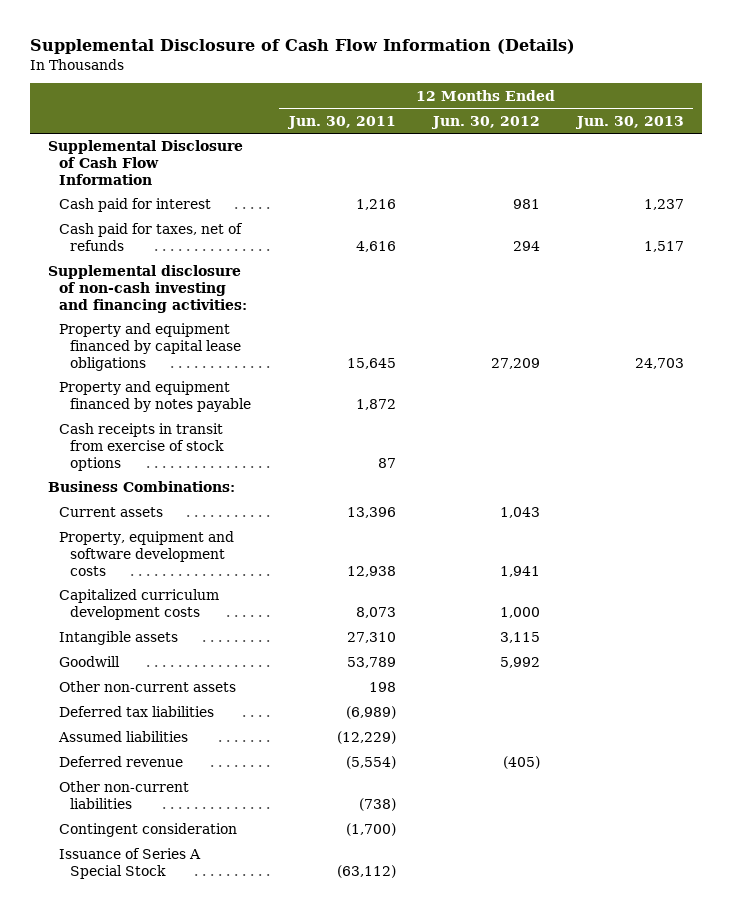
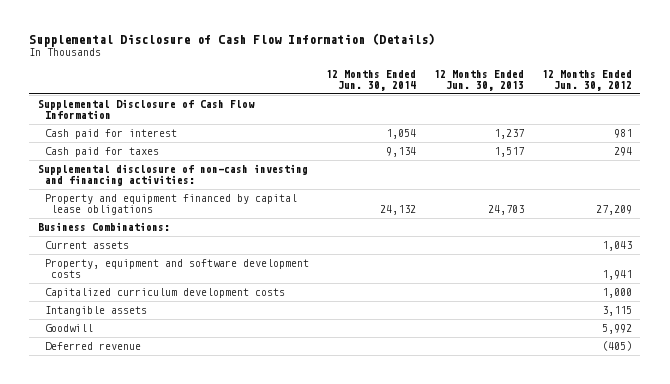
[286,115,396,129] Jun. 30, 2011 -> none
none -> [326,70,417,92] 12 Months Ended Jun. 30, 2014
[59,223,244,252] Cash paid for taxes, net of refunds -> [44,147,159,158] Cash paid for taxes
[59,381,252,413] Property and equipment financed by notes payable -> none
[59,423,225,471] Cash receipts in transit from exercise of stock options -> none
[59,681,237,693] Other non-current assets -> none
[59,706,215,718] Deferred tax liabilities -> none
[58,731,189,743] Assumed liabilities -> none
[59,781,190,810] Other non-current liabilities -> none
[59,823,238,838] Contingent consideration -> none
[59,848,202,880] Issuance of Series A Special Stock -> none

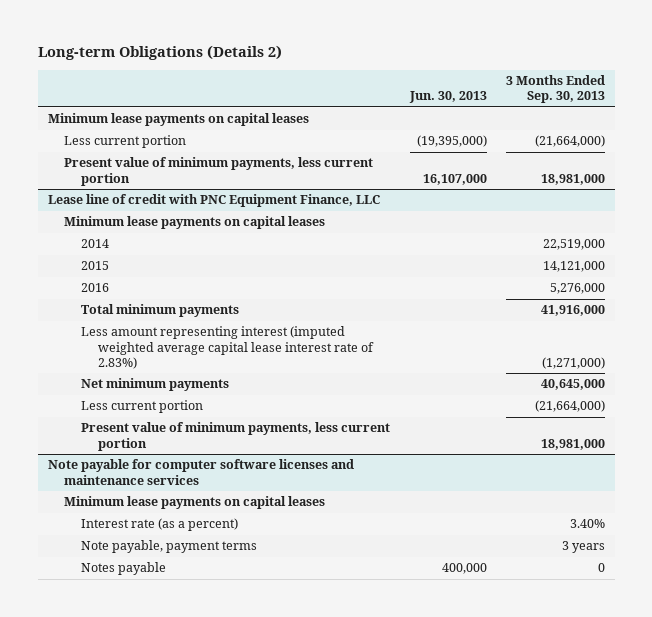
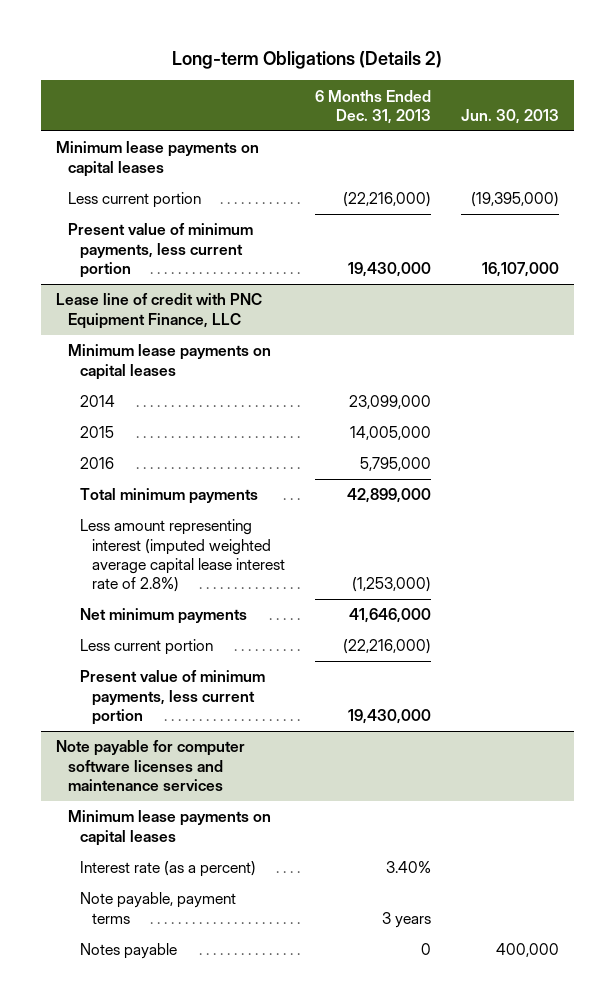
[505,75,605,104] 3 Months Ended Sep. 30, 2013 -> none
none -> [314,89,431,124] 6 Months Ended Dec. 31, 2013
[81,326,375,369] Less amount representing interest (imputed weighted average capital lease interest rate of 2.83%) -> [79,519,285,593] Less amount representing interest (imputed weighted average capital lease interest rate of 2.8%)

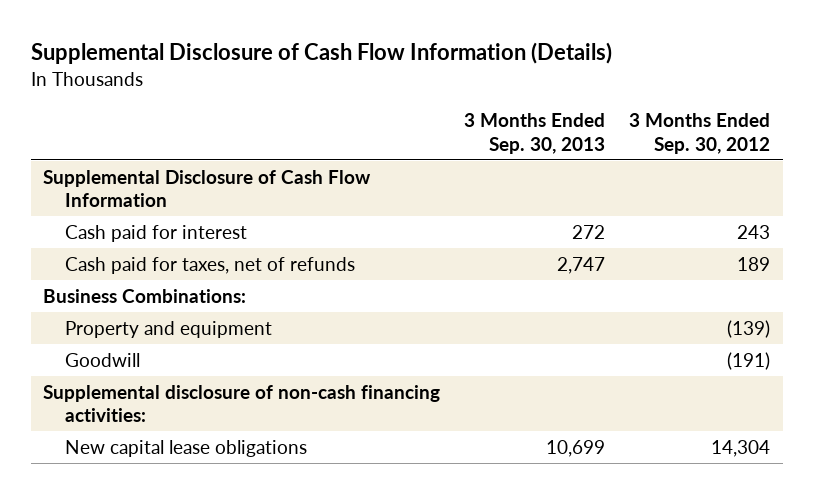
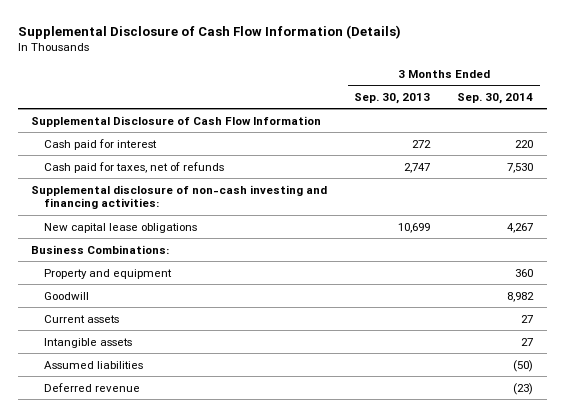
[629,113,771,154] 3 Months Ended Sep. 30, 2012 -> none
none -> [457,92,534,104] Sep. 30, 2014
none -> [31,184,328,210] Supplemental disclosure of non-cash investing and financing activities:
[65,439,308,457] New capital lease obligations -> [44,222,198,233] New capital lease obligations
[42,384,440,423] Supplemental disclosure of non-cash financing activities: -> none
none -> [44,314,120,323] Current assets
none -> [44,337,133,348] Intangible assets
none -> [44,360,144,369] Assumed liabilities
none -> [44,382,141,392] Deferred revenue

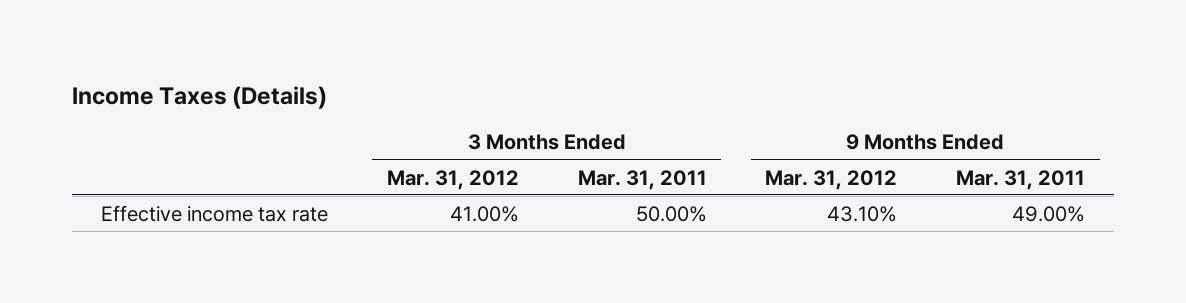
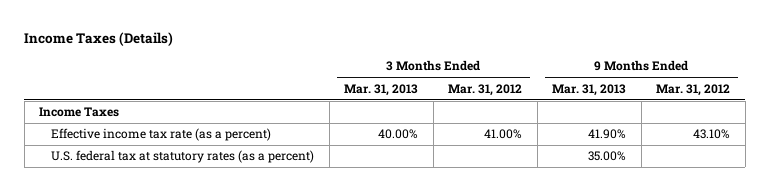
[577,169,707,190] Mar. 31, 2011 -> none
[955,169,1085,190] Mar. 31, 2011 -> none
none -> [344,83,419,96] Mar. 31, 2013
none -> [552,83,627,96] Mar. 31, 2013
none -> [39,107,120,118] Income Taxes
[101,204,329,222] Effective income tax rate -> [51,128,272,142] Effective income tax rate (as a percent)
none -> [51,150,315,164] U.S. federal tax at statutory rates (as a percent)

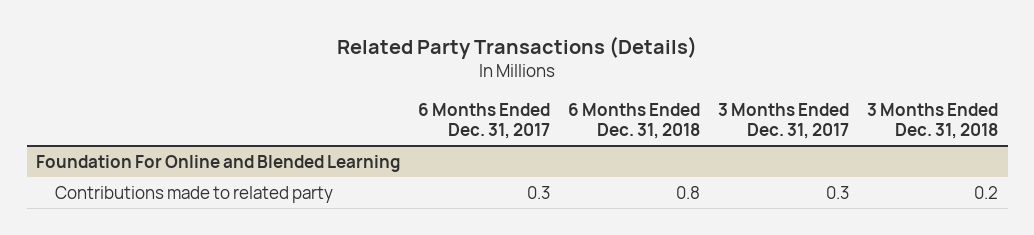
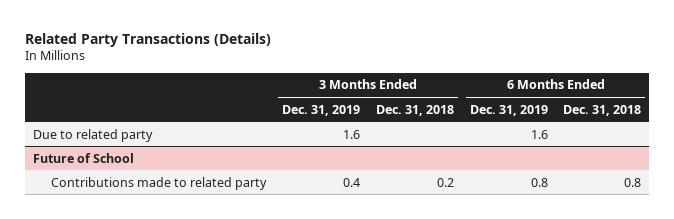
[418,103,551,139] 6 Months Ended Dec. 31, 2017 -> none
[718,103,850,139] 3 Months Ended Dec. 31, 2017 -> none
none -> [282,104,361,116] Dec. 31, 2019
none -> [469,104,548,116] Dec. 31, 2019
none -> [32,128,153,142] Due to related party
[35,154,400,172] Foundation For Online and Blended Learning -> [32,152,134,163] Future of School

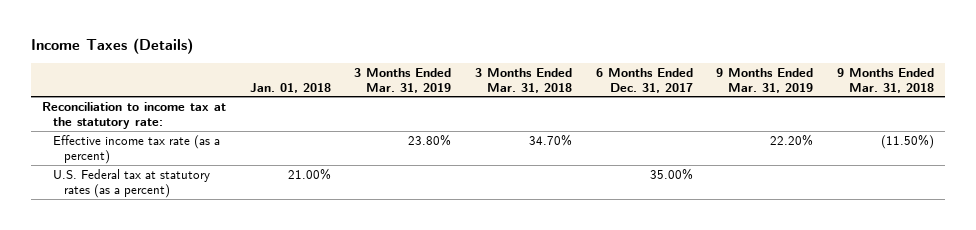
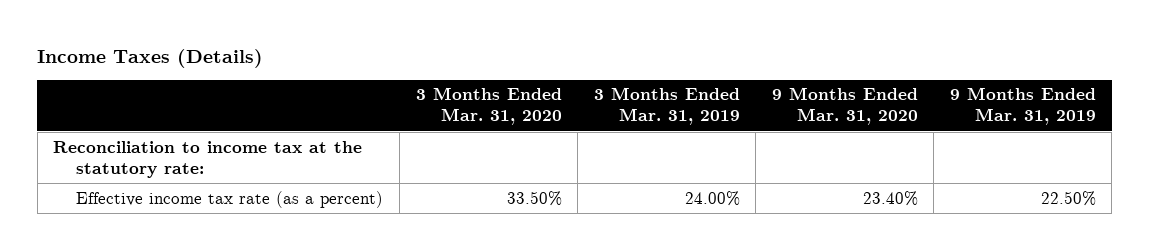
[249,82,331,93] Jan. 01, 2018 -> none
[475,67,573,93] 3 Months Ended Mar. 31, 2018 -> none
[595,67,693,93] 6 Months Ended Dec. 31, 2017 -> none
[836,67,934,93] 9 Months Ended Mar. 31, 2018 -> none
none -> [415,87,562,126] 3 Months Ended Mar. 31, 2020
none -> [771,87,918,126] 9 Months Ended Mar. 31, 2020
[53,168,211,198] U.S. Federal tax at statutory rates (as a percent) -> none
[408,133,452,146] 23.80% -> [684,190,740,206] 24.00%
[770,133,814,146] 22.20% -> [1040,190,1096,206] 22.50%

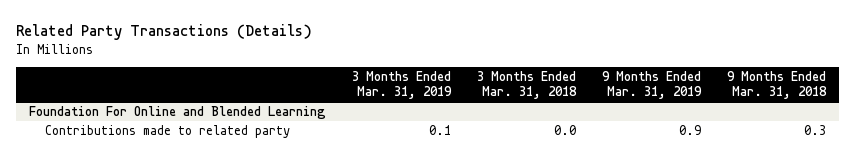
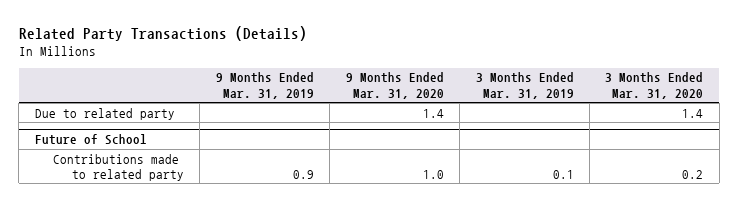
[476,70,577,100] 3 Months Ended Mar. 31, 2018 -> none
[727,70,828,100] 9 Months Ended Mar. 31, 2018 -> none
none -> [345,72,444,99] 9 Months Ended Mar. 31, 2020
none -> [605,72,704,99] 3 Months Ended Mar. 31, 2020
none -> [34,107,175,120] Due to related party
[29,105,327,119] Foundation For Online and Blended Learning -> [34,134,147,146] Future of School

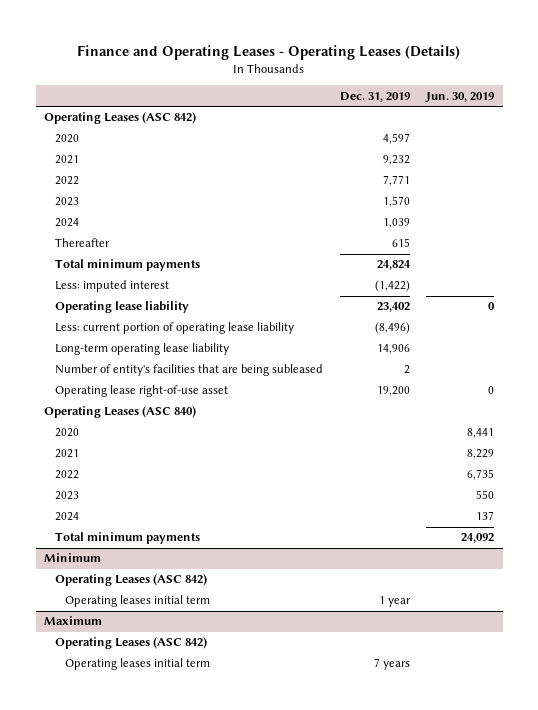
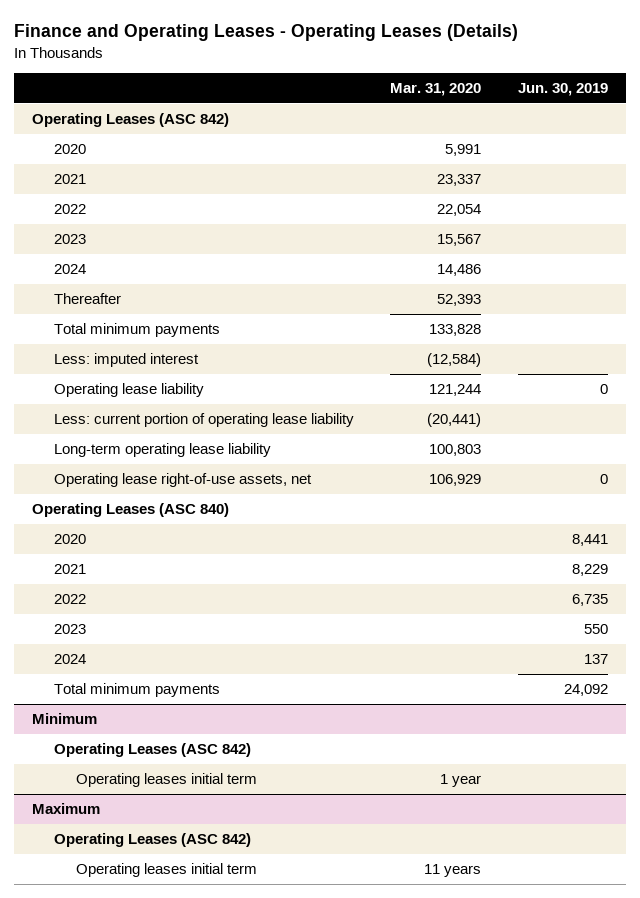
[339,91,410,102] Dec. 31, 2019 -> none
none -> [390,83,482,97] Mar. 31, 2020
[54,364,323,377] Number of entity's facilities that are being subleased -> none
[54,385,228,398] Operating lease right-of-use asset -> [53,473,312,488] Operating lease right-of-use assets, net

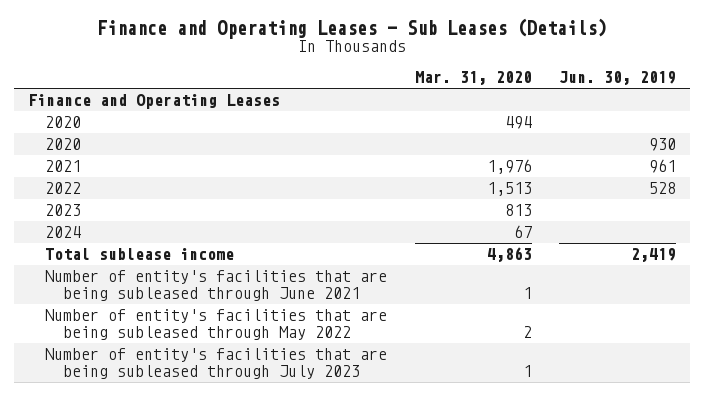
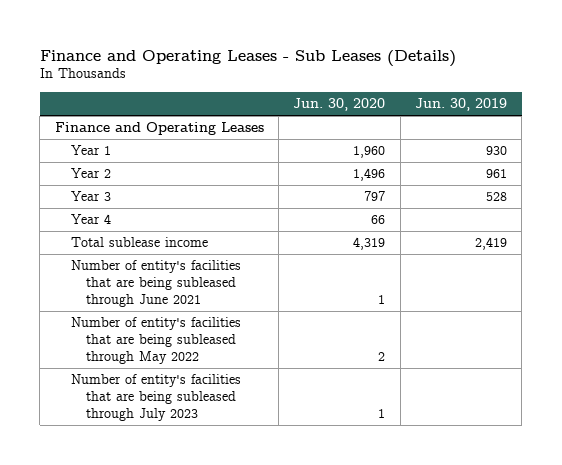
[414,71,532,86] Mar. 31, 2020 -> none
none -> [293,97,386,111] Jun. 30, 2020
[45,116,82,129] 2020 -> none
[45,138,82,151] 2020 -> none
[45,226,82,239] 2024 -> none
none -> [70,145,111,156] Year 1
[45,160,82,173] 2021 -> [70,168,111,179] Year 2
[45,182,82,195] 2022 -> [70,191,111,202] Year 3
[45,204,82,217] 2023 -> [70,214,111,225] Year 4

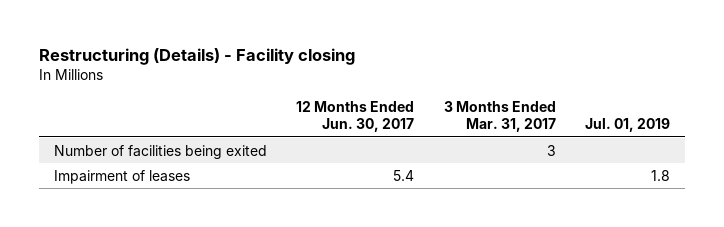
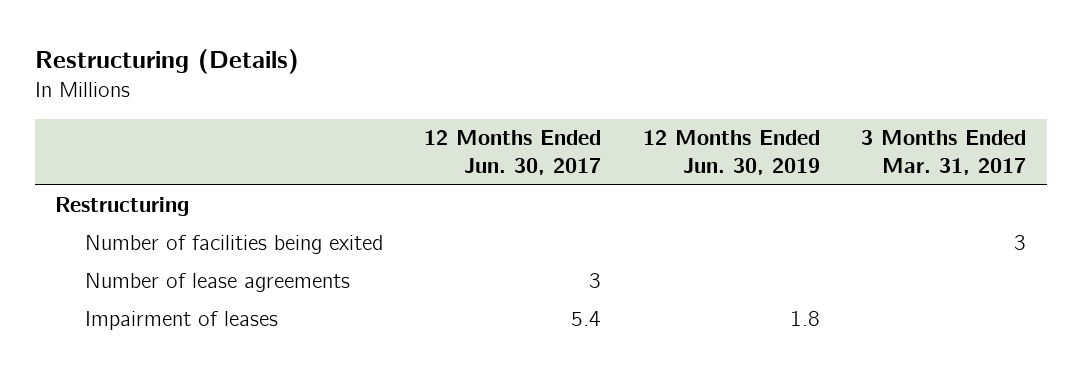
[38,47,355,65] Restructuring (Details) - Facility closing -> [34,49,299,75] Restructuring (Details)
[585,118,671,133] Jul. 01, 2019 -> none
none -> [642,130,820,176] 12 Months Ended Jun. 30, 2019
none -> [55,197,190,217] Restructuring
none -> [84,273,350,293] Number of lease agreements

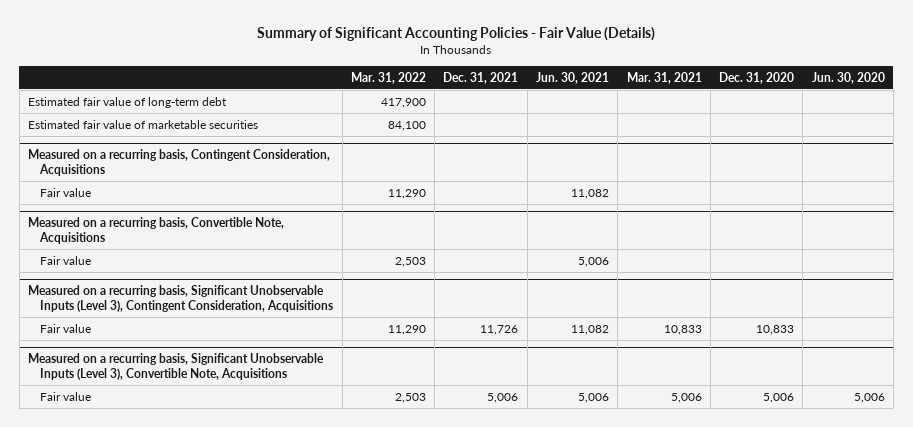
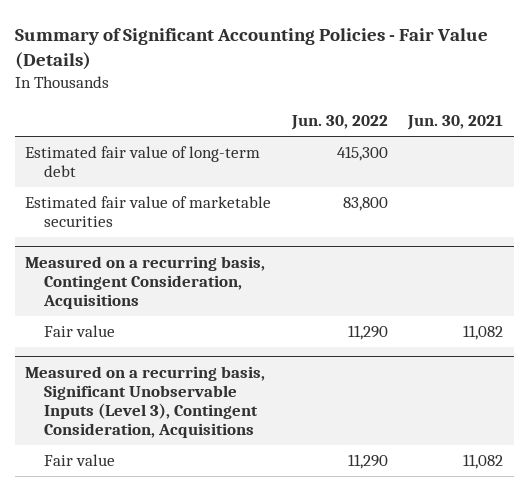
[350,71,426,84] Mar. 31, 2022 -> none
[443,71,519,84] Dec. 31, 2021 -> none
[626,71,702,84] Mar. 31, 2021 -> none
[719,71,795,84] Dec. 31, 2020 -> none
[811,71,885,84] Jun. 30, 2020 -> none
none -> [290,114,388,130] Jun. 30, 2022
[27,217,284,245] Measured on a recurring basis, Convertible Note, Acquisitions -> none
[40,255,92,265] Fair value -> none
[27,353,324,381] Measured on a recurring basis, Significant Unobservable Inputs (Level 3), Convertible Note, Acquisitions -> none
[40,391,92,401] Fair value -> none

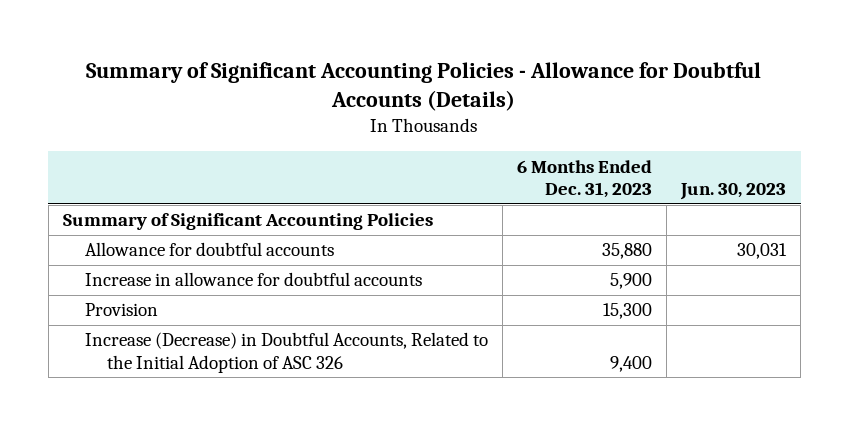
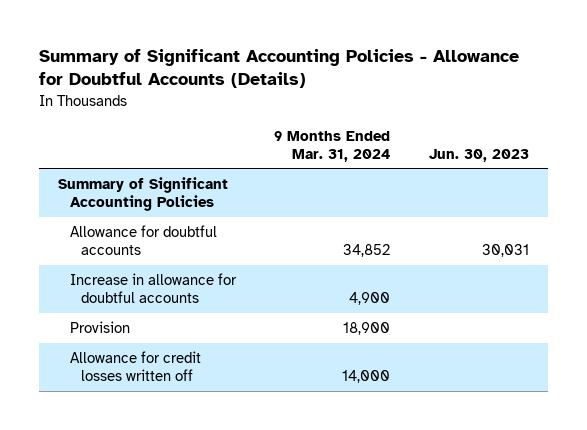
[516,159,652,199] 6 Months Ended Dec. 31, 2023 -> none
none -> [274,130,391,162] 9 Months Ended Mar. 31, 2024
[84,332,488,373] Increase (Decrease) in Doubtful Accounts, Related to the Initial Adoption of ASC 326 -> [69,351,201,381] Allowance for credit losses written off

